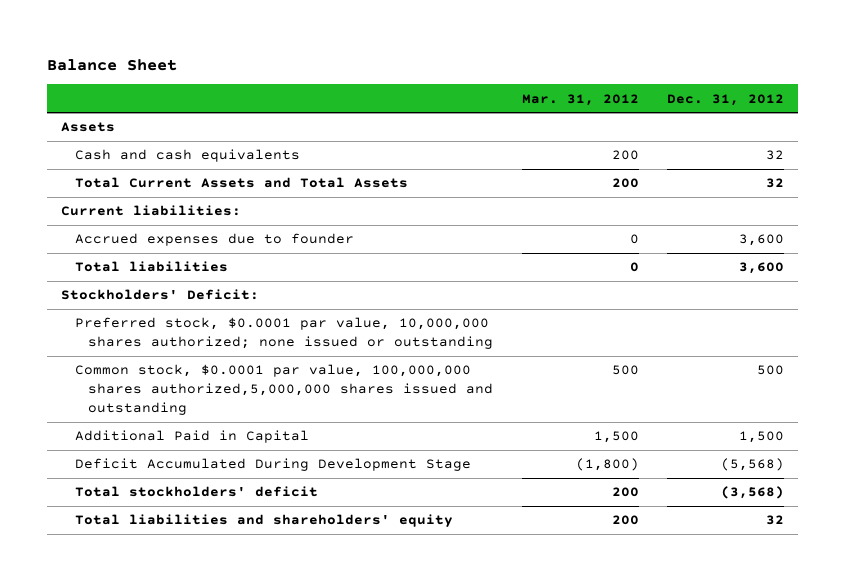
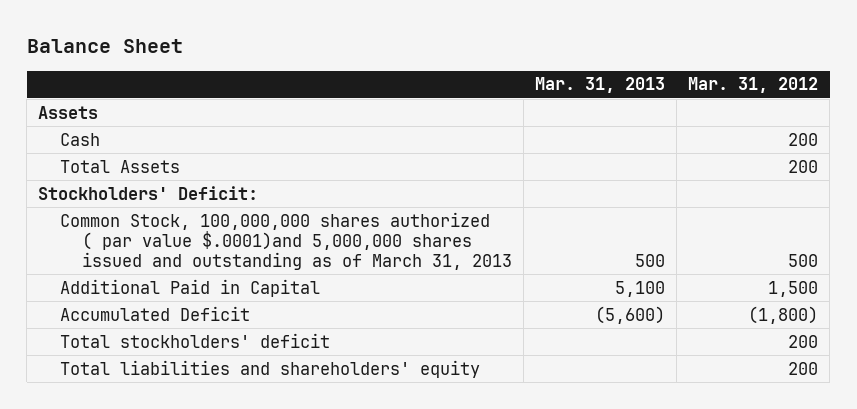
[667,93,785,106] Dec. 31, 2012 -> none
none -> [535,77,666,94] Mar. 31, 2013
[61,205,242,217] Current liabilities: -> none
[74,233,354,247] Accrued expenses due to founder -> none
[74,261,228,273] Total liabilities -> none
[74,149,300,163] Cash and cash equivalents -> [60,132,101,146] Cash
[74,177,408,189] Total Current Assets and Total Assets -> [60,159,181,173] Total Assets
[74,317,494,350] Preferred stock, $0.0001 par value, 10,000,000 shares authorized; none issued or outstanding -> none
[74,364,494,416] Common stock, $0.0001 par value, 100,000,000 shares authorized,5,000,000 shares issued and outstanding -> [60,211,513,270] Common Stock, 100,000,000 shares authorized ( par value $.0001)and 5,000,000 shares issued and outstanding as of March 31, 2013
[74,458,471,472] Deficit Accumulated During Development Stage -> [60,305,251,321] Accumulated Deficit

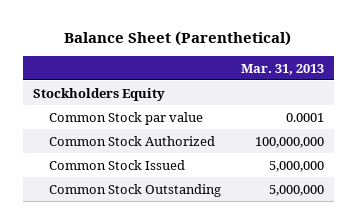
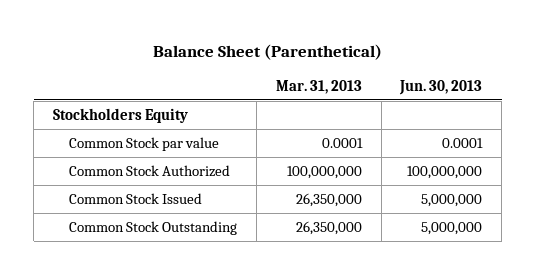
none -> [399,79,483,95] Jun. 30, 2013
[268,160,324,172] 5,000,000 -> [295,192,362,207] 26,350,000
[268,184,324,196] 5,000,000 -> [295,220,362,235] 26,350,000

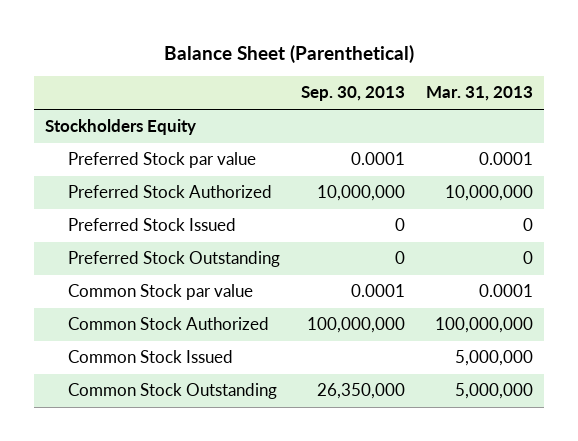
[399,79,483,95] Jun. 30, 2013 -> none
none -> [301,86,406,102] Sep. 30, 2013
none -> [68,152,257,169] Preferred Stock par value
none -> [68,185,273,199] Preferred Stock Authorized
none -> [68,218,237,232] Preferred Stock Issued
none -> [68,251,281,268] Preferred Stock Outstanding
[295,192,362,207] 26,350,000 -> [455,350,534,367] 5,000,000
[295,220,362,235] 26,350,000 -> [455,383,534,400] 5,000,000

